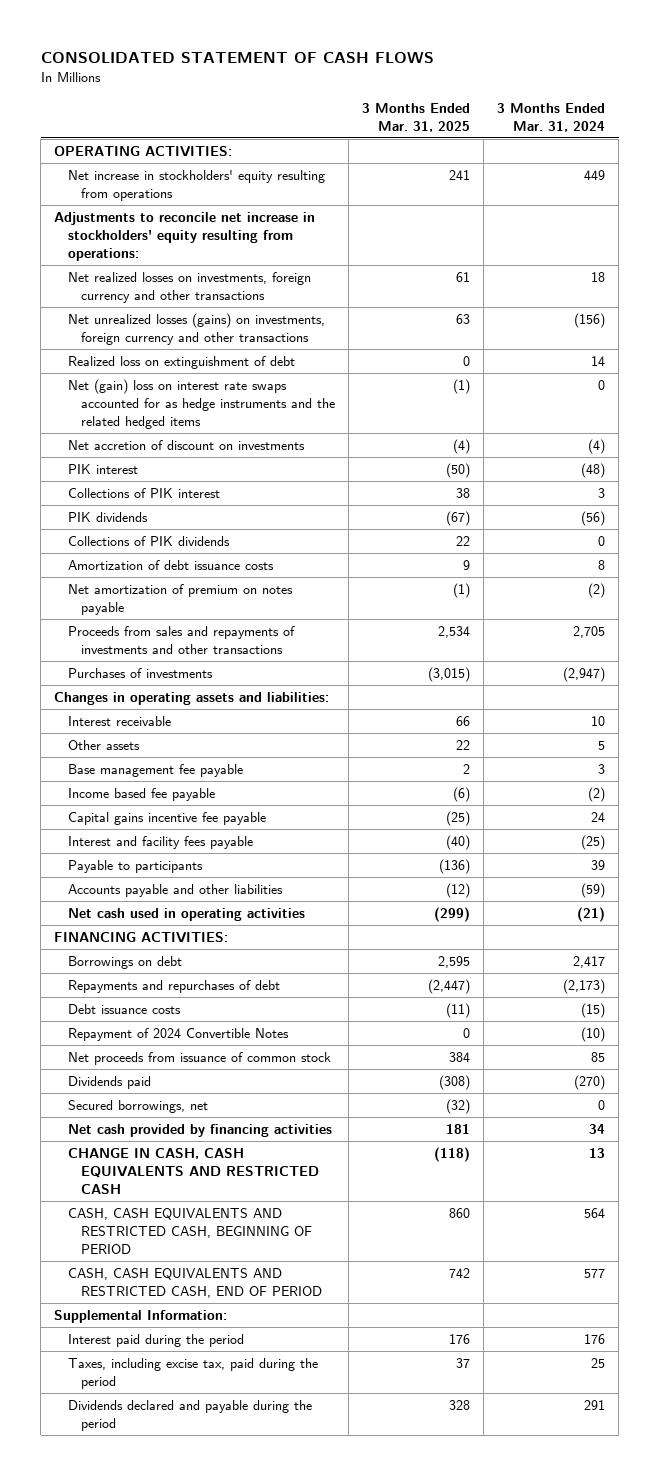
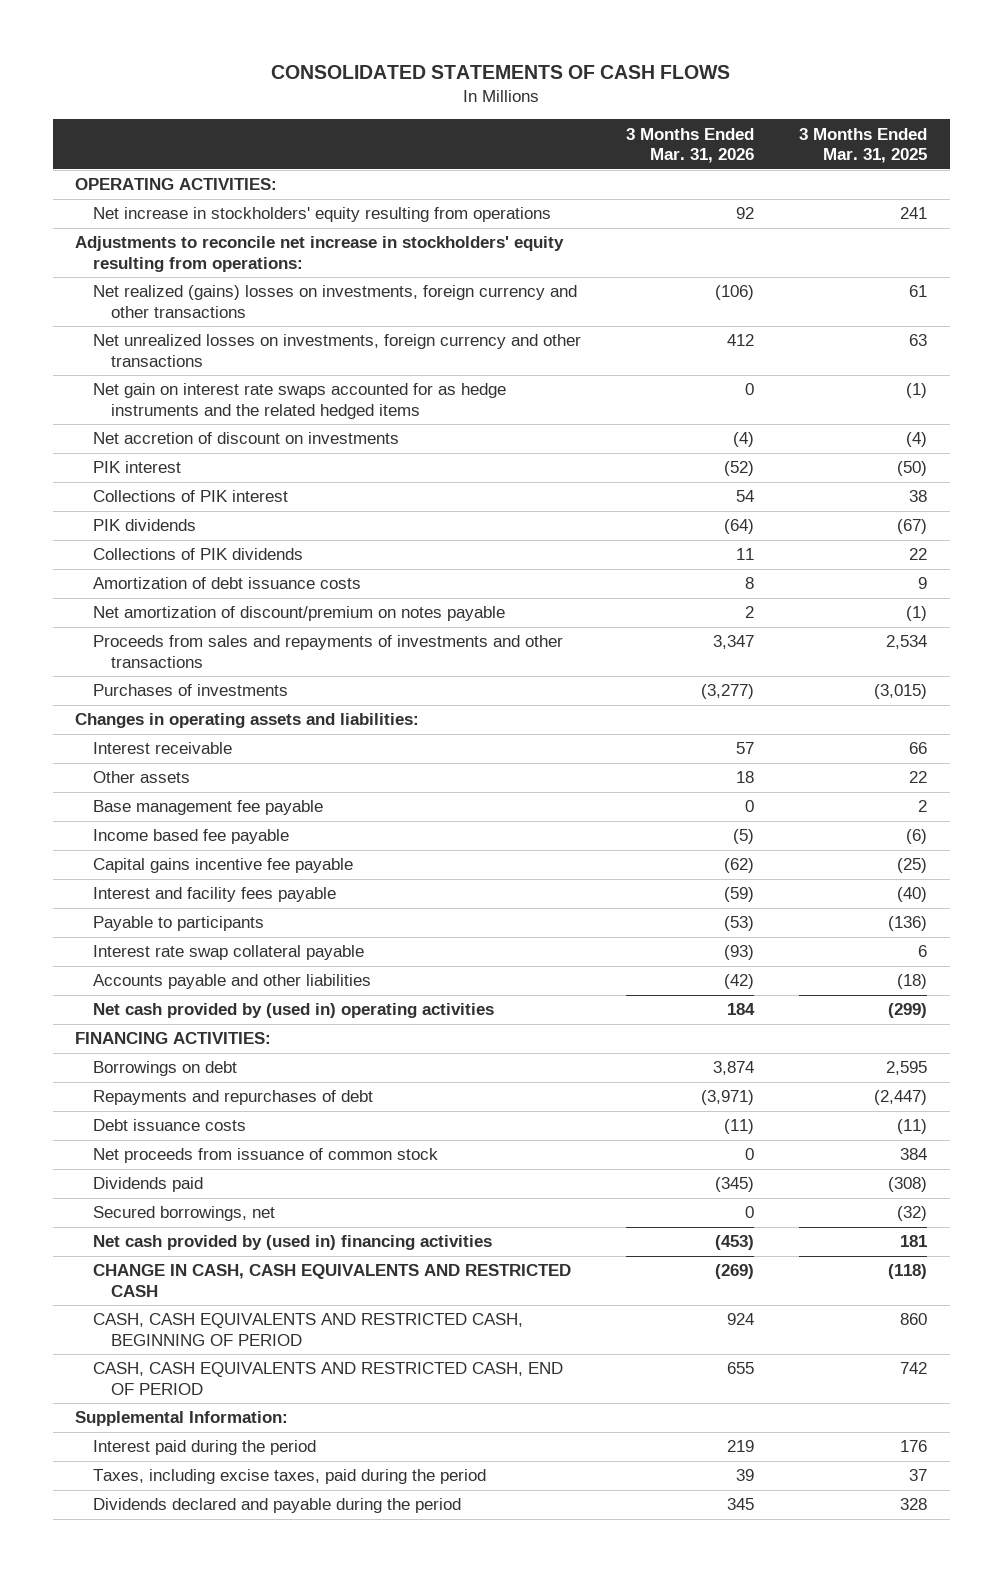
[40,51,434,63] CONSOLIDATED STATEMENT OF CASH FLOWS -> [271,65,731,80] CONSOLIDATED STATEMENTS OF CASH FLOWS
[497,102,606,132] 3 Months Ended Mar. 31, 2024 -> none
none -> [626,127,755,164] 3 Months Ended Mar. 31, 2026
[67,355,295,369] Realized loss on extinguishment of debt -> none
[67,271,311,304] Net realized losses on investments, foreign currency and other transactions -> [93,285,578,318] Net realized (gains) losses on investments, foreign currency and other transactions
[67,312,325,346] Net unrealized losses (gains) on investments, foreign currency and other transactions -> [93,334,582,367] Net unrealized losses on investments, foreign currency and other transactions
[67,378,336,430] Net (gain) loss on interest rate swaps accounted for as hedge instruments and the related hedged items -> [93,383,507,419] Net gain on interest rate swaps accounted for as hedge instruments and the related hedged items
[67,583,293,616] Net amortization of premium on notes payable -> [93,606,506,622] Net amortization of discount/premium on notes payable
none -> [93,945,365,961] Interest rate swap collateral payable
[446,882,471,898] (12) -> [897,974,928,990] (18)
[67,907,305,921] Net cash used in operating activities -> [93,1003,495,1019] Net cash provided by (used in) operating activities
[67,1027,289,1041] Repayment of 2024 Convertible Notes -> none
[67,1123,332,1137] Net cash provided by financing activities -> [93,1235,493,1251] Net cash provided by (used in) financing activities
[67,1357,318,1390] Taxes, including excise tax, paid during the period -> [93,1469,487,1485] Taxes, including excise taxes, paid during the period

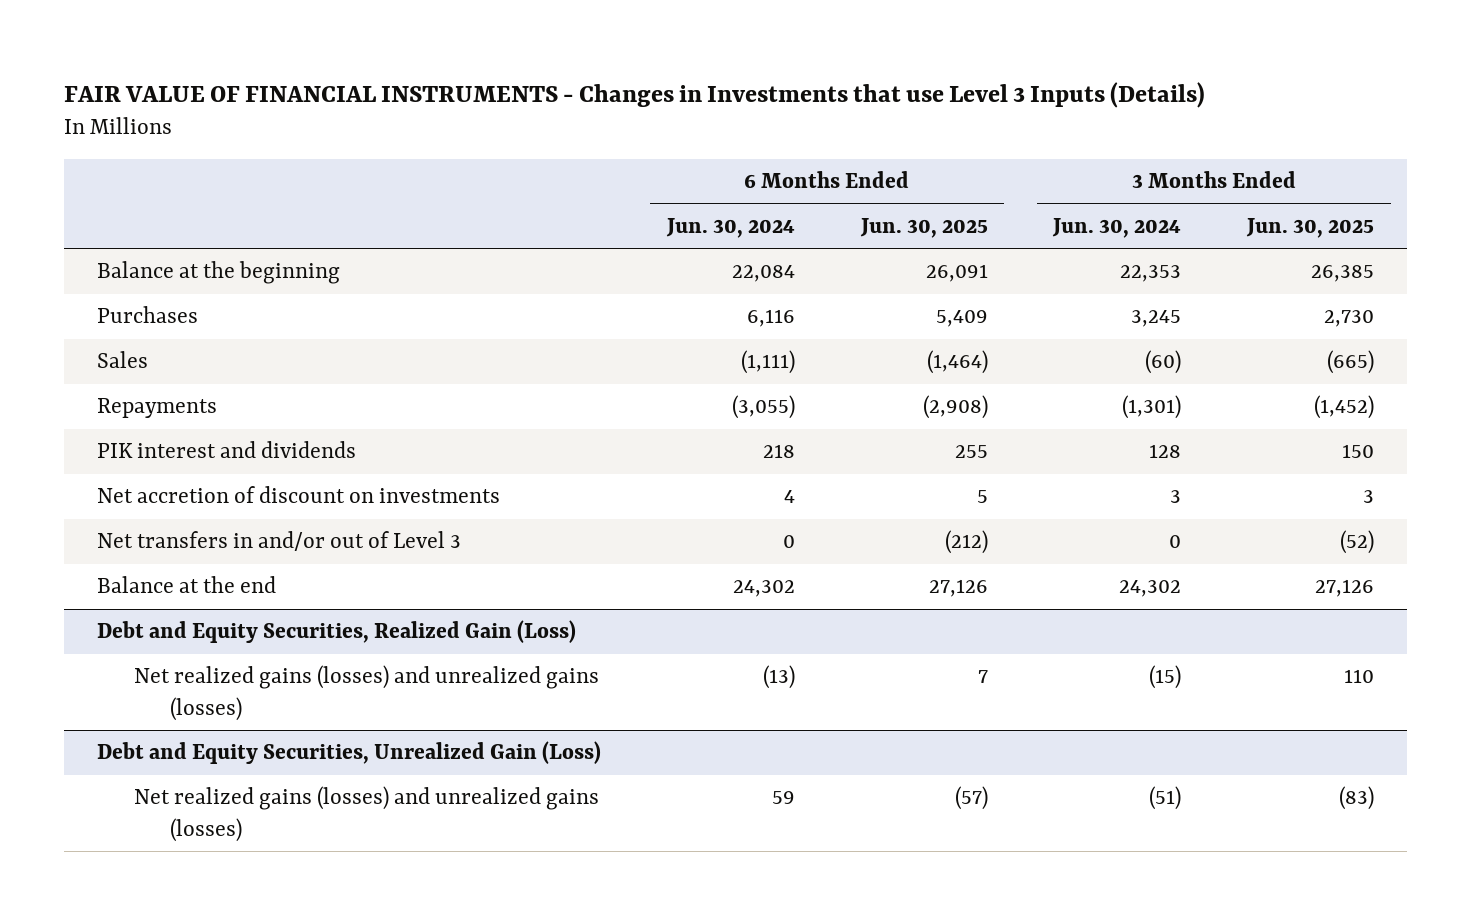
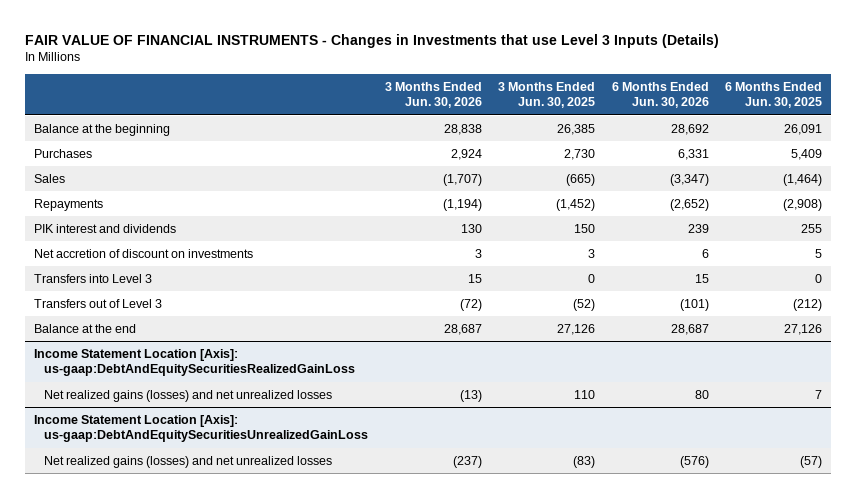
[665,217,795,238] Jun. 30, 2024 -> none
[1052,217,1182,238] Jun. 30, 2024 -> none
none -> [384,81,482,109] 3 Months Ended Jun. 30, 2026
none -> [611,81,709,109] 6 Months Ended Jun. 30, 2026
none -> [33,273,152,283] Transfers into Level 3
[96,531,461,552] Net transfers in and/or out of Level 3 -> [33,298,162,308] Transfers out of Level 3
[96,620,576,644] Debt and Equity Securities, Realized Gain (Loss) -> none
[96,741,601,765] Debt and Equity Securities, Unrealized Gain (Loss) -> none
none -> [33,348,356,377] Income Statement Location [Axis]: us-gaap:DebtAndEquitySecuritiesRealizedGainLoss
[133,665,599,721] Net realized gains (losses) and unrealized gains (losses) -> [44,389,333,402] Net realized gains (losses) and net unrealized losses
none -> [33,414,369,443] Income Statement Location [Axis]: us-gaap:DebtAndEquitySecuritiesUnrealizedGainLoss
[133,786,599,842] Net realized gains (losses) and unrealized gains (losses) -> [44,455,333,468] Net realized gains (losses) and net unrealized losses

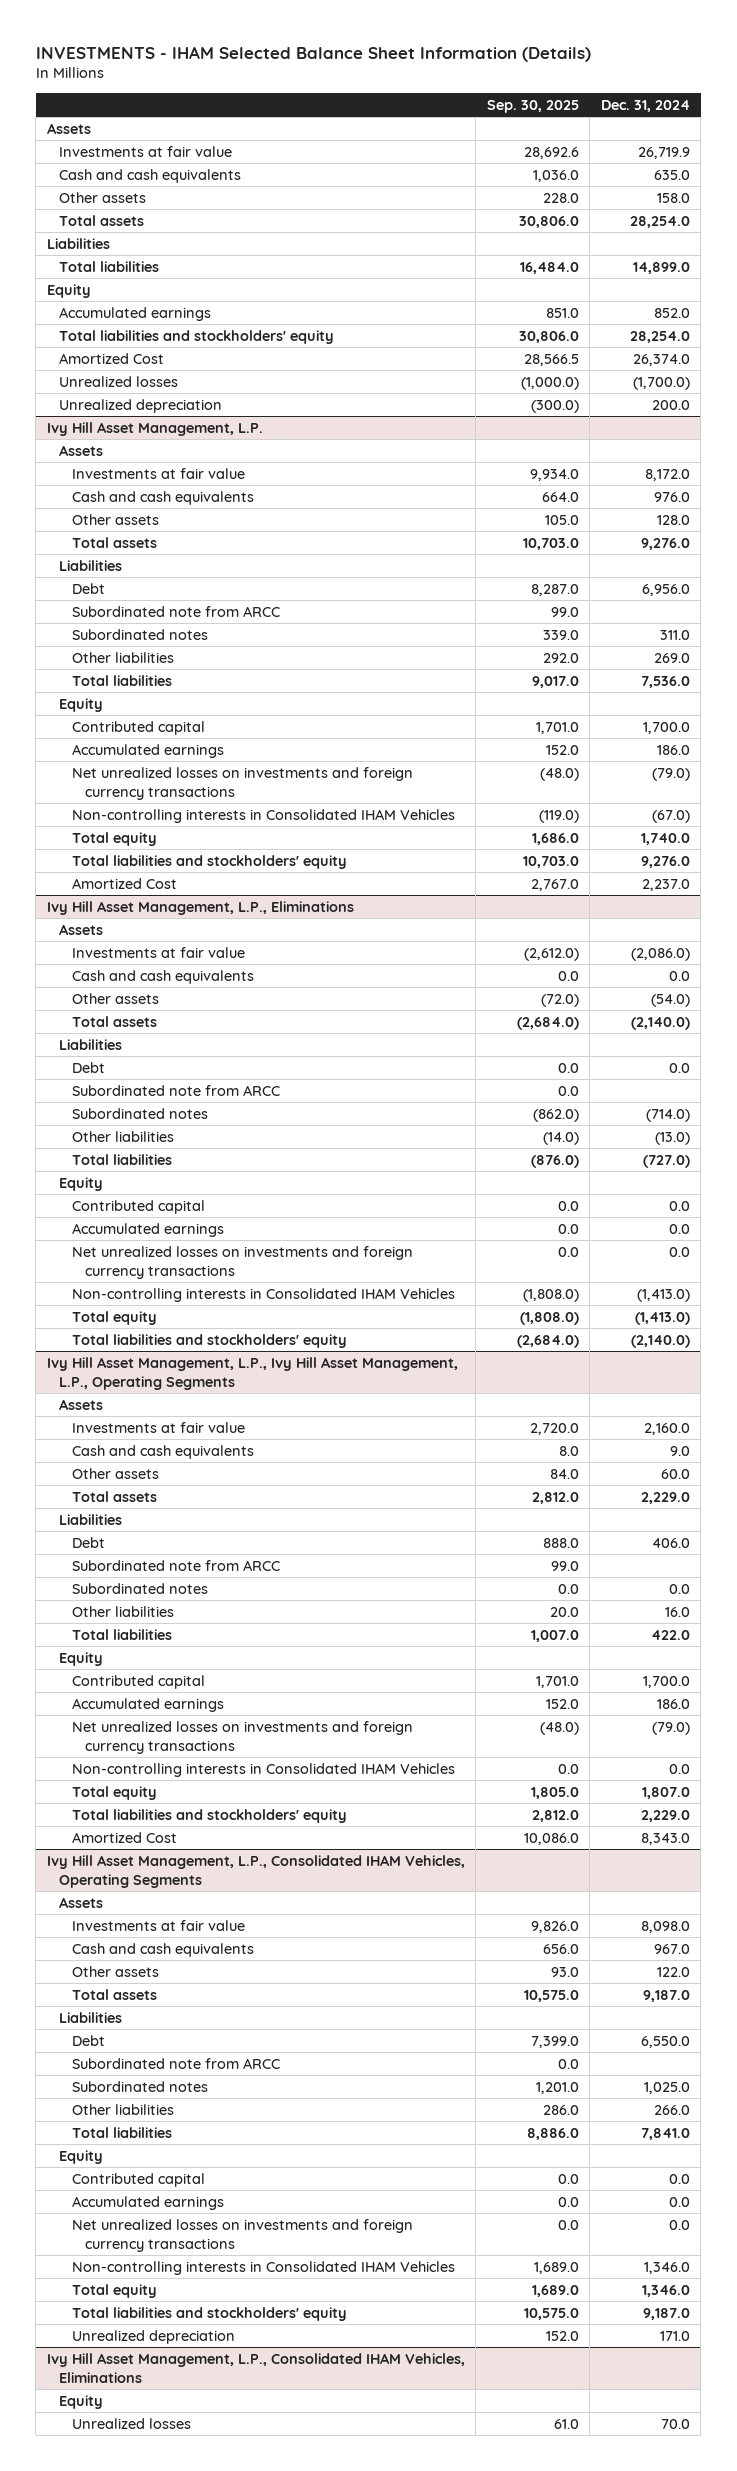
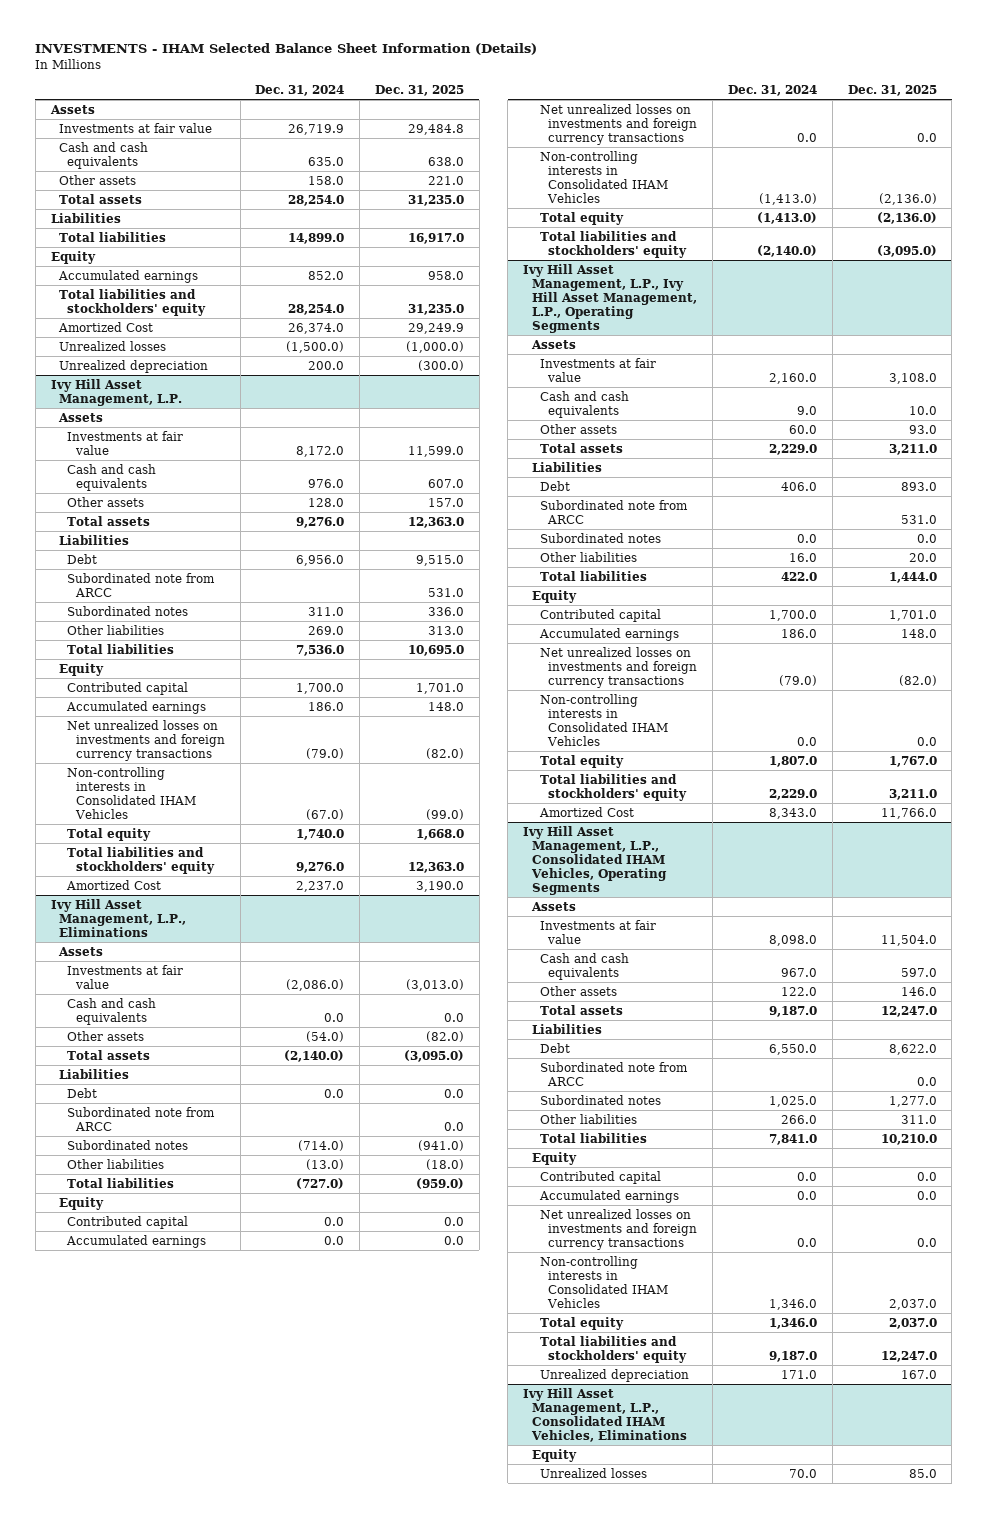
[486,99,579,113] Sep. 30, 2025 -> none
none -> [374,84,464,96] Dec. 31, 2025
[632,376,690,390] (1,700.0) -> [286,340,345,353] (1,500.0)

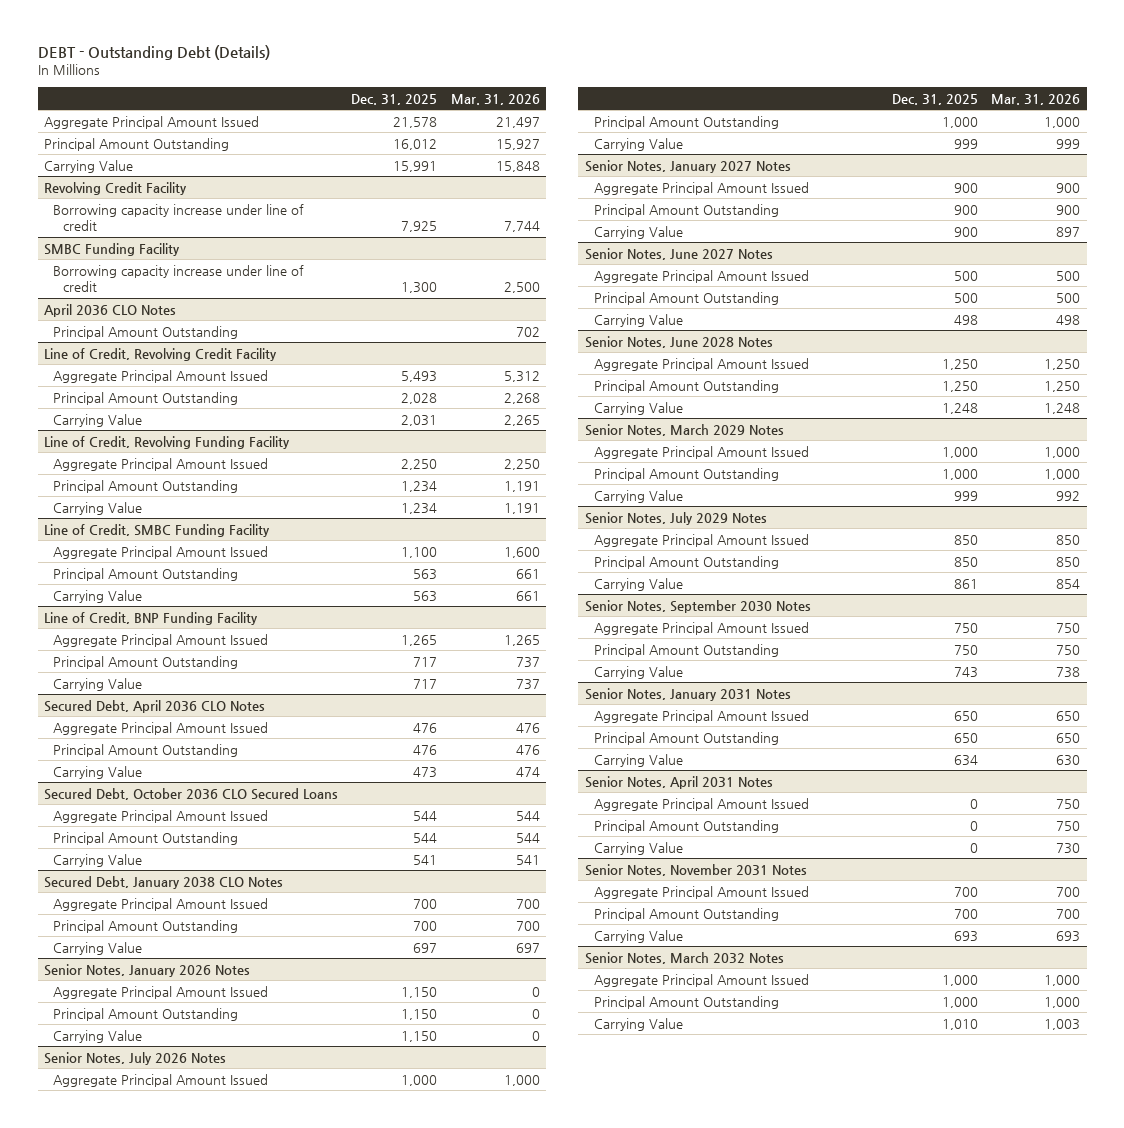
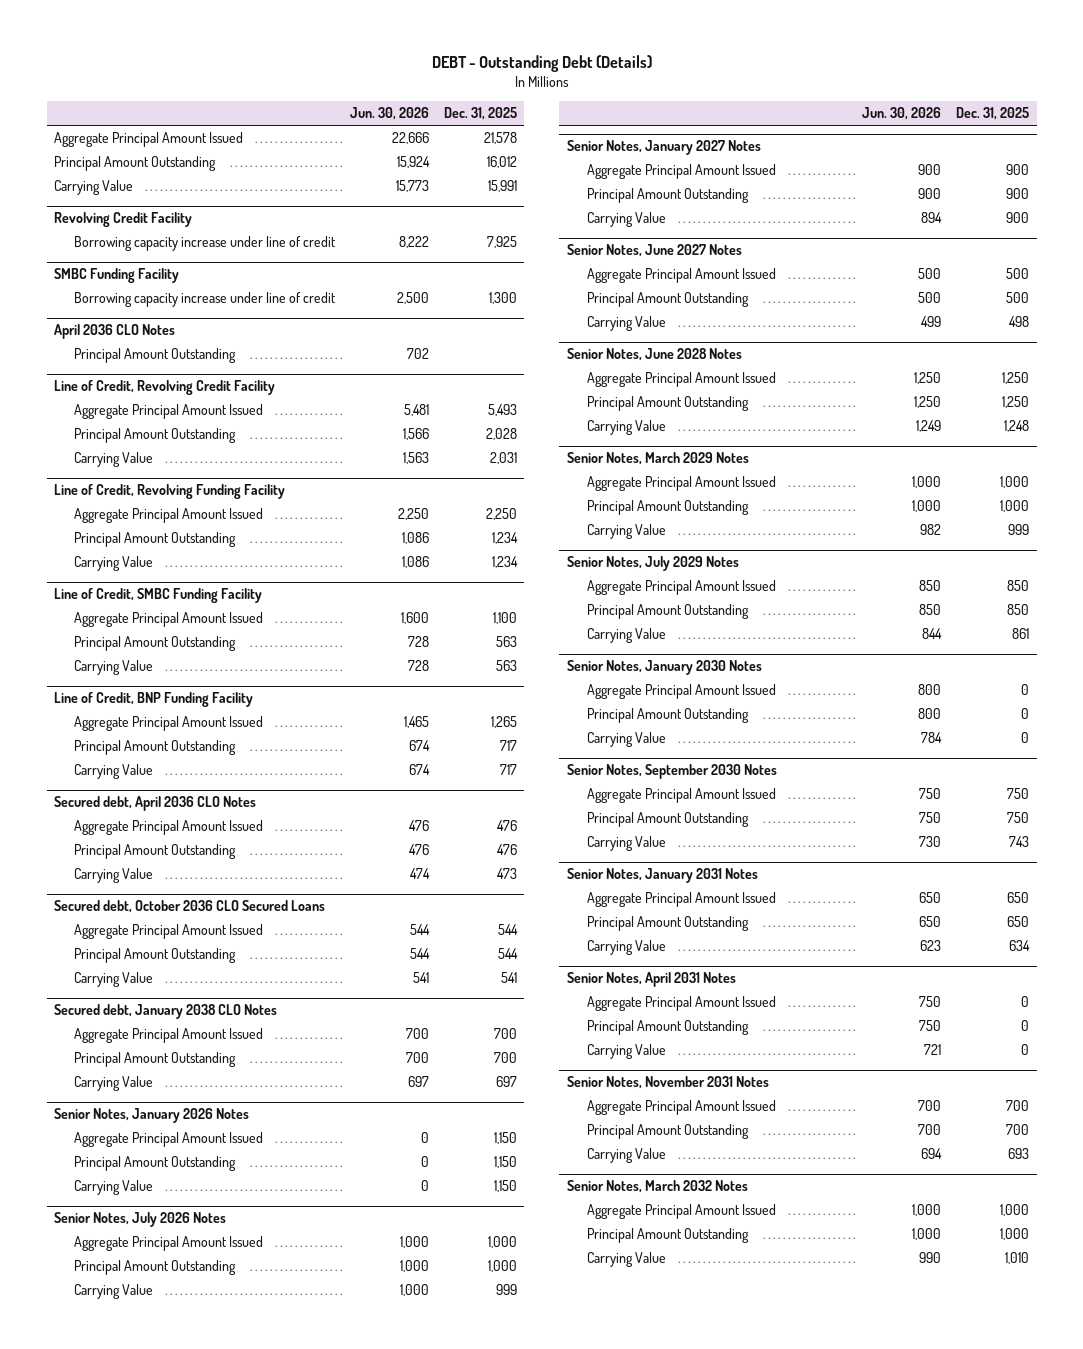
[450,93,540,105] Mar. 31, 2026 -> none
none -> [349,107,429,121] Jun. 30, 2026
[44,699,266,713] Secured Debt, April 2036 CLO Notes -> [54,796,257,812] Secured debt, April 2036 CLO Notes
[44,787,339,800] Secured Debt, October 2036 CLO Secured Loans -> [54,900,326,914] Secured debt, October 2036 CLO Secured Loans
[44,875,284,889] Secured Debt, January 2038 CLO Notes -> [54,1004,278,1020] Secured debt, January 2038 CLO Notes
none -> [566,660,762,676] Senior Notes, January 2030 Notes
none -> [586,684,776,700] Aggregate Principal Amount Issued
none -> [586,708,749,724] Principal Amount Outstanding
none -> [586,732,666,748] Carrying Value

